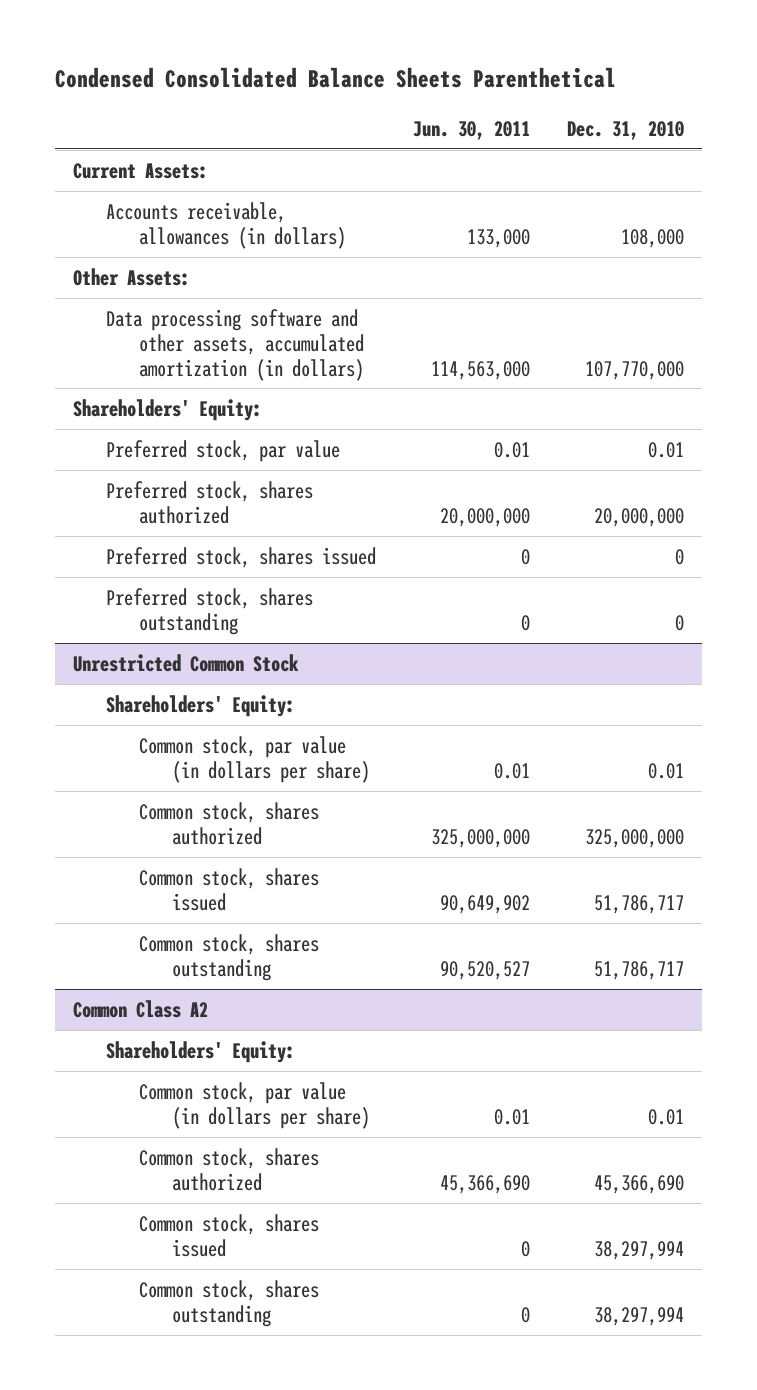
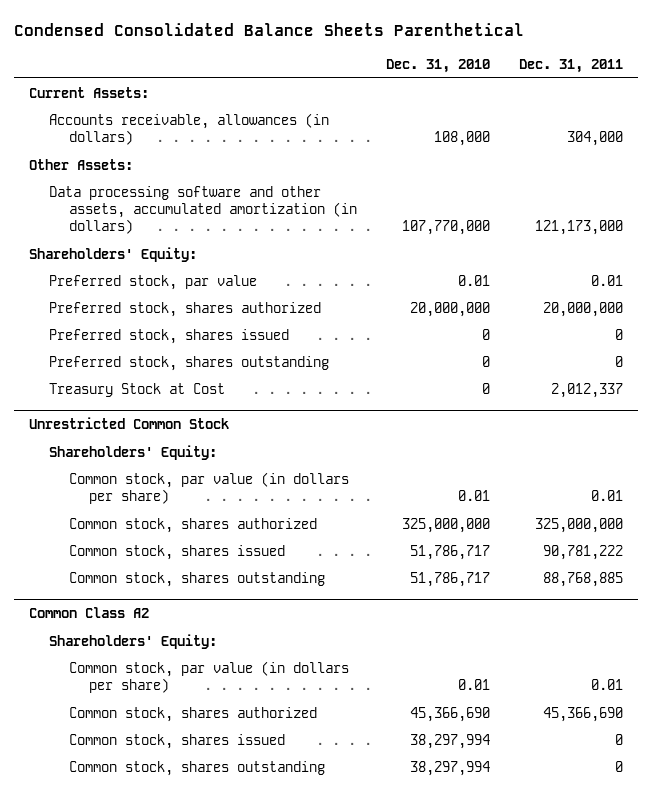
[412,120,530,140] Jun. 30, 2011 -> none
none -> [519,58,624,73] Dec. 31, 2011
none -> [48,382,225,397] Treasury Stock at Cost

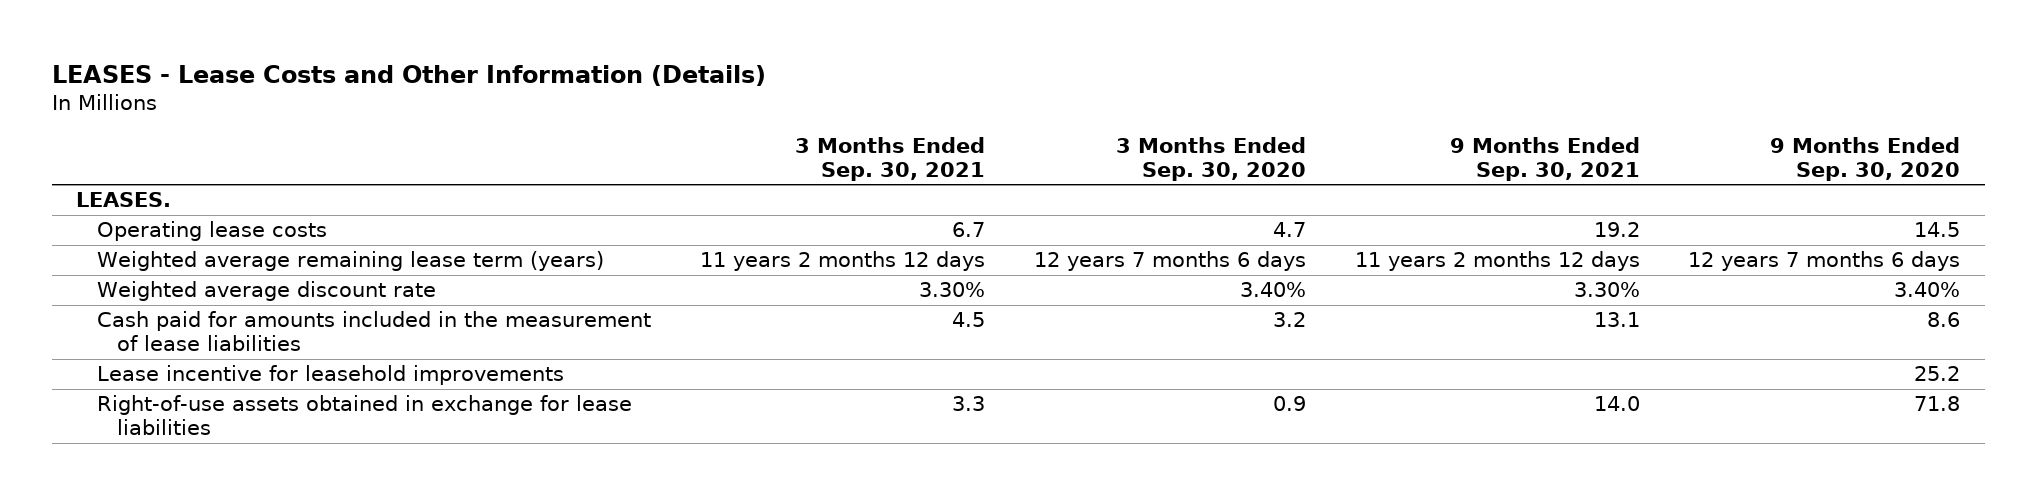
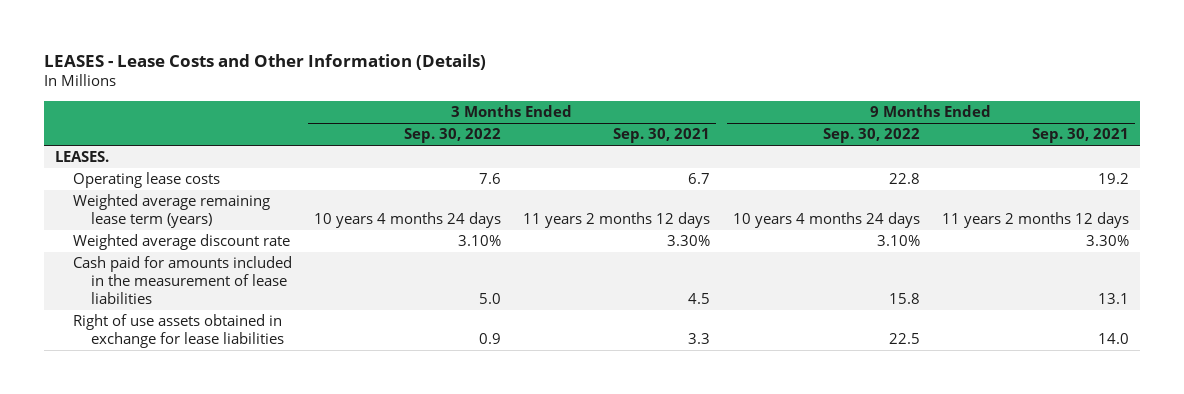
[1115,137,1306,181] 3 Months Ended Sep. 30, 2020 -> none
[1770,137,1961,181] 9 Months Ended Sep. 30, 2020 -> none
none -> [404,128,502,144] Sep. 30, 2022
none -> [822,128,920,144] Sep. 30, 2022
[96,365,564,386] Lease incentive for leasehold improvements -> none
[96,395,632,436] Right-of-use assets obtained in exchange for lease liabilities -> [72,314,284,349] Right of use assets obtained in exchange for lease liabilities

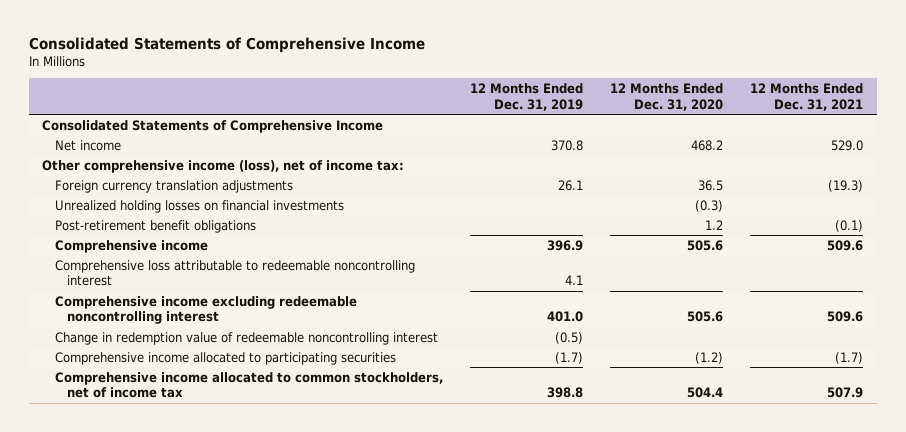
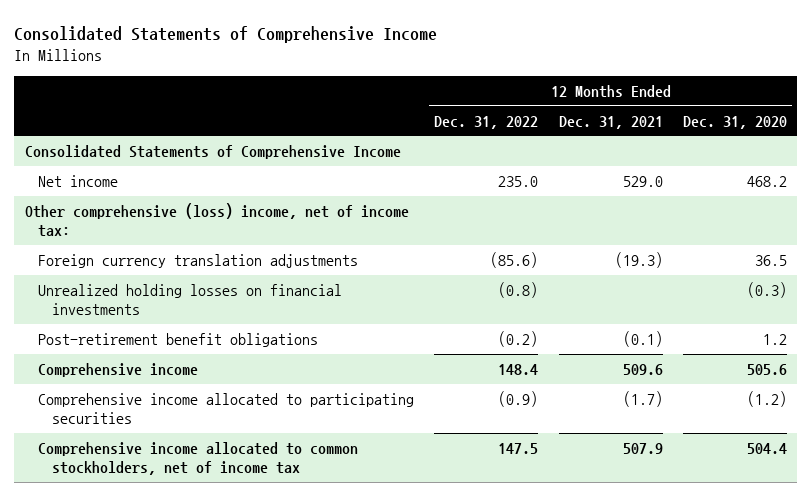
[470,82,584,111] 12 Months Ended Dec. 31, 2019 -> none
none -> [434,115,539,129] Dec. 31, 2022
[42,159,405,173] Other comprehensive income (loss), net of income tax: -> [24,202,409,237] Other comprehensive (loss) income, net of income tax:
[54,259,415,287] Comprehensive loss attributable to redeemable noncontrolling interest -> none
[54,295,357,325] Comprehensive income excluding redeemable noncontrolling interest -> none
[54,331,438,345] Change in redemption value of redeemable noncontrolling interest -> none

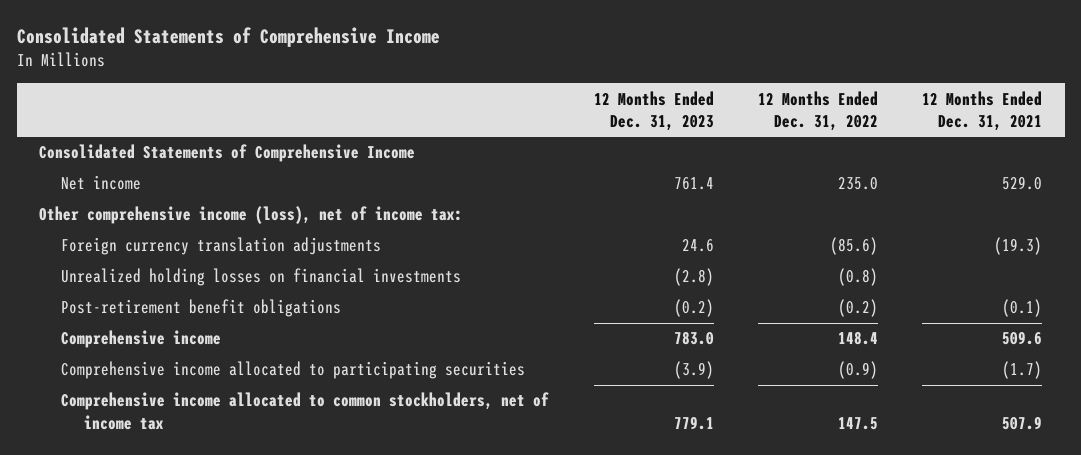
[683,115,788,129] Dec. 31, 2020 -> none
none -> [593,90,714,132] 12 Months Ended Dec. 31, 2023
[24,202,409,237] Other comprehensive (loss) income, net of income tax: -> [38,206,463,225] Other comprehensive income (loss), net of income tax:

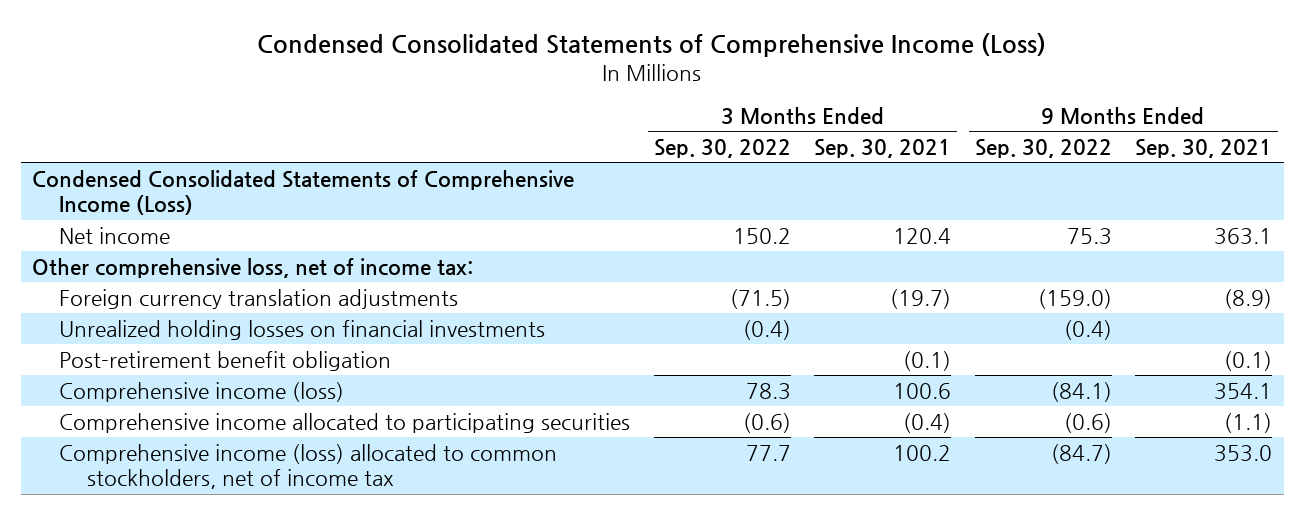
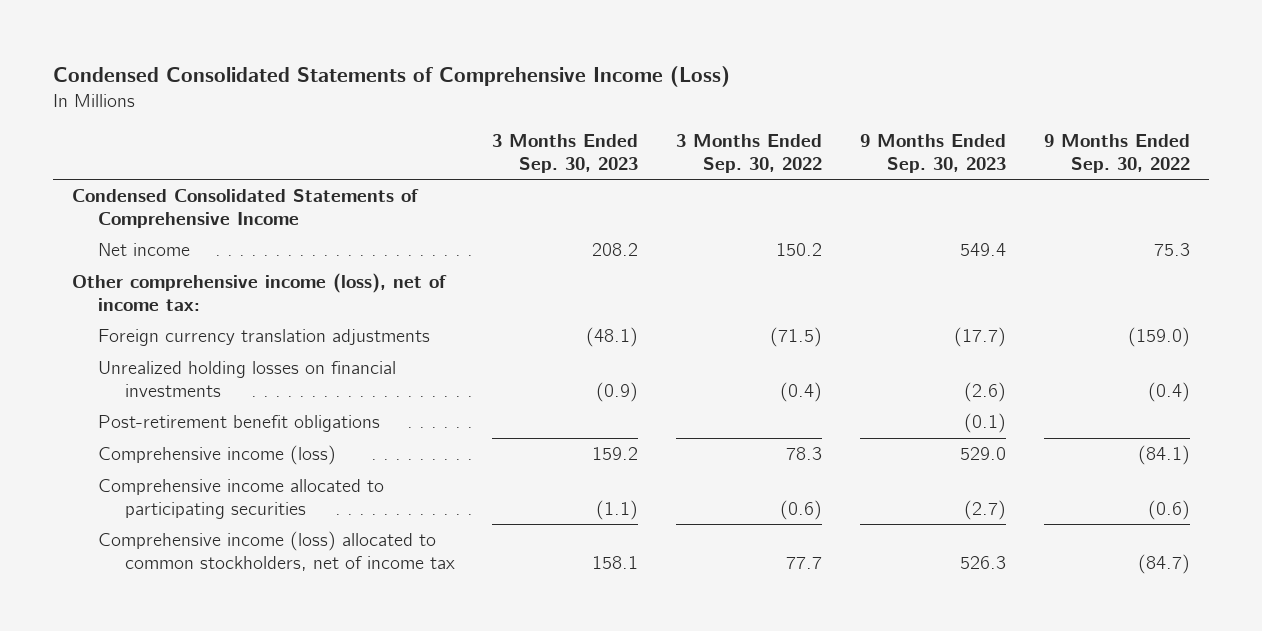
[814,138,952,158] Sep. 30, 2021 -> none
[1134,138,1272,158] Sep. 30, 2021 -> none
none -> [492,134,639,173] 3 Months Ended Sep. 30, 2023
none -> [860,134,1007,173] 9 Months Ended Sep. 30, 2023
[32,169,575,216] Condensed Consolidated Statements of Comprehensive Income (Loss) -> [72,189,420,228] Condensed Consolidated Statements of Comprehensive Income
[32,257,474,278] Other comprehensive loss, net of income tax: -> [72,273,448,311] Other comprehensive income (loss), net of income tax:
[59,350,392,371] Post-retirement benefit obligation -> [98,415,381,433] Post-retirement benefit obligations

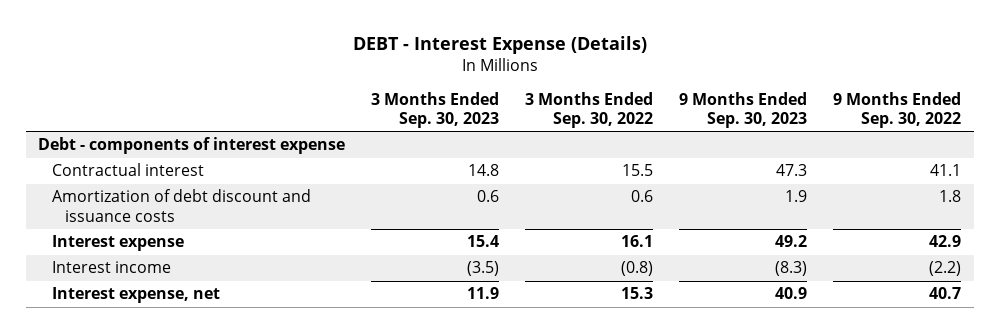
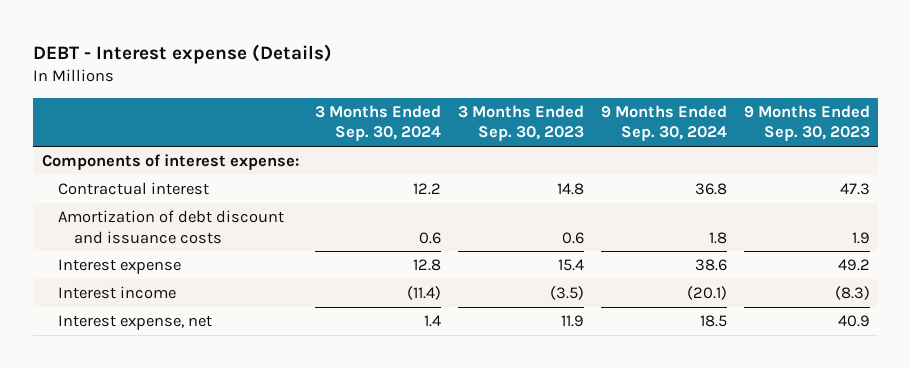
[352,35,647,54] DEBT - Interest Expense (Details) -> [33,43,333,64] DEBT - Interest expense (Details)
[525,91,654,128] 3 Months Ended Sep. 30, 2022 -> none
[833,91,962,128] 9 Months Ended Sep. 30, 2022 -> none
none -> [315,104,442,142] 3 Months Ended Sep. 30, 2024
none -> [600,104,727,142] 9 Months Ended Sep. 30, 2024
[38,137,346,155] Debt - components of interest expense -> [41,154,299,171] Components of interest expense:

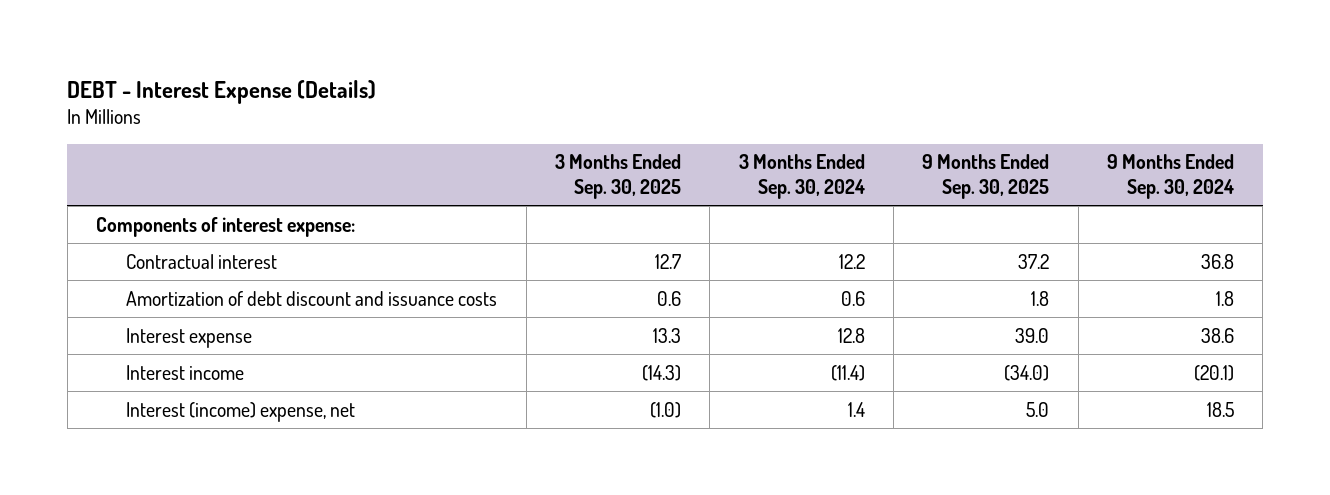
[33,43,333,64] DEBT - Interest expense (Details) -> [67,79,377,104] DEBT - Interest Expense (Details)
[458,104,585,142] 3 Months Ended Sep. 30, 2023 -> none
[743,104,870,142] 9 Months Ended Sep. 30, 2023 -> none
none -> [555,154,682,200] 3 Months Ended Sep. 30, 2025
none -> [922,154,1050,200] 9 Months Ended Sep. 30, 2025
[57,315,212,331] Interest expense, net -> [126,401,356,422] Interest (income) expense, net

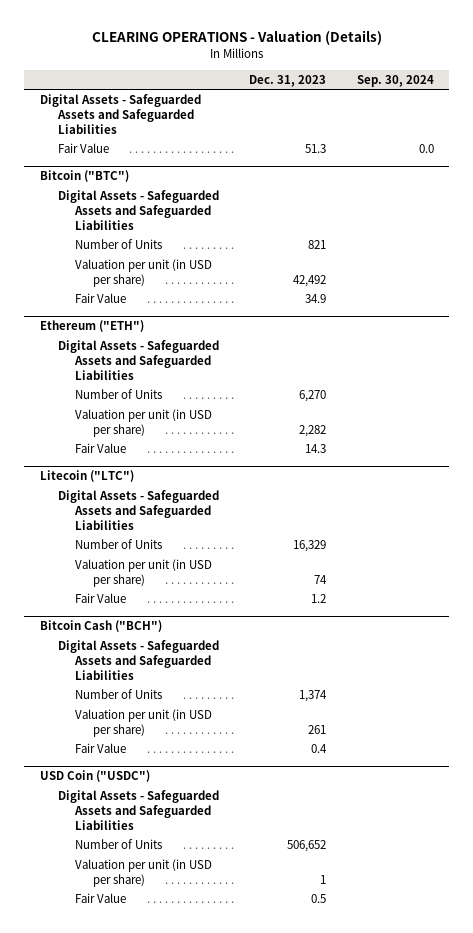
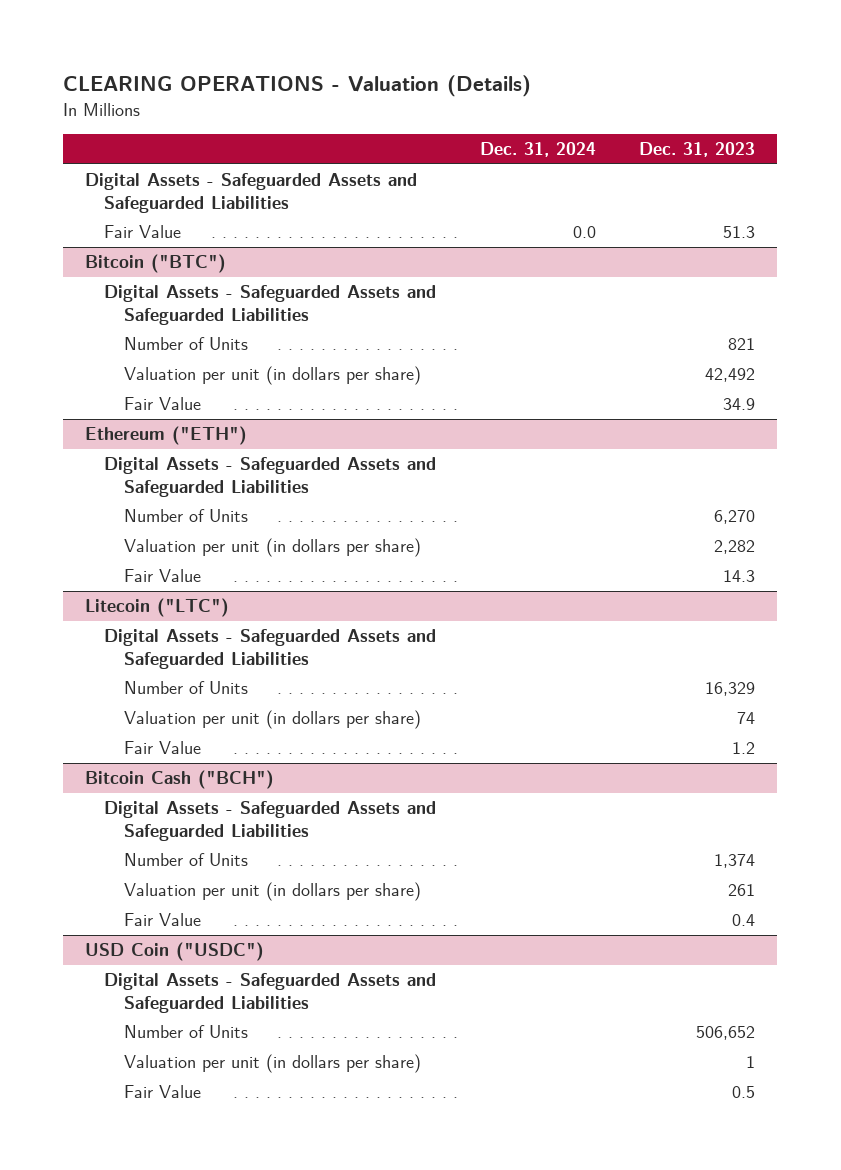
[356,74,434,87] Sep. 30, 2024 -> none
none -> [479,142,596,158] Dec. 31, 2024
[75,259,213,287] Valuation per unit (in USD per share) -> [123,366,421,386] Valuation per unit (in dollars per share)
[75,409,213,437] Valuation per unit (in USD per share) -> [123,538,421,558] Valuation per unit (in dollars per share)
[75,559,213,587] Valuation per unit (in USD per share) -> [123,710,421,730] Valuation per unit (in dollars per share)
[75,709,213,737] Valuation per unit (in USD per share) -> [123,882,421,902] Valuation per unit (in dollars per share)
[75,859,213,887] Valuation per unit (in USD per share) -> [123,1054,421,1074] Valuation per unit (in dollars per share)

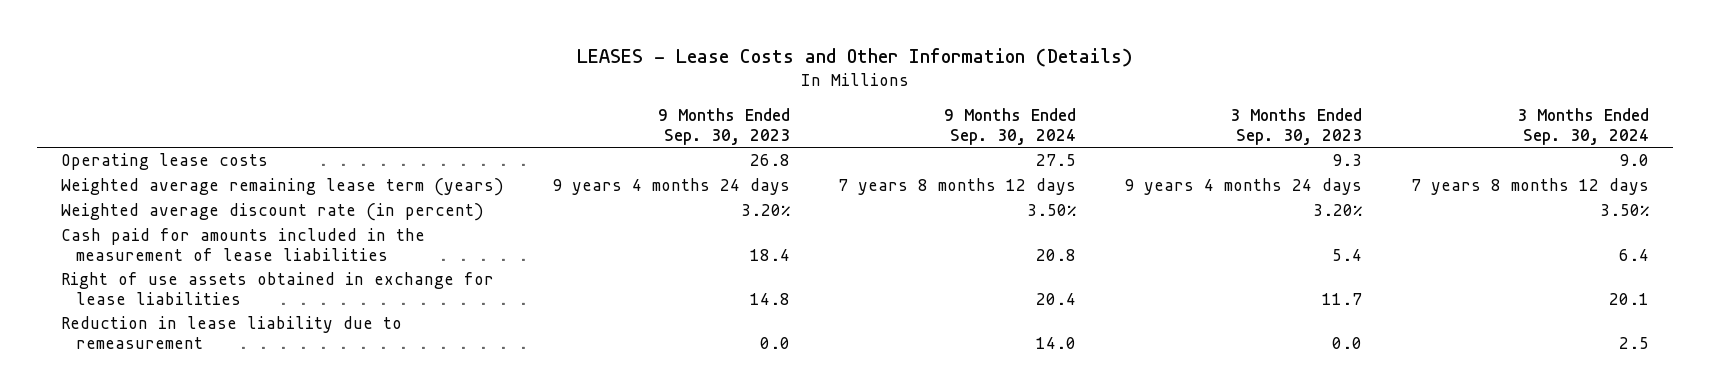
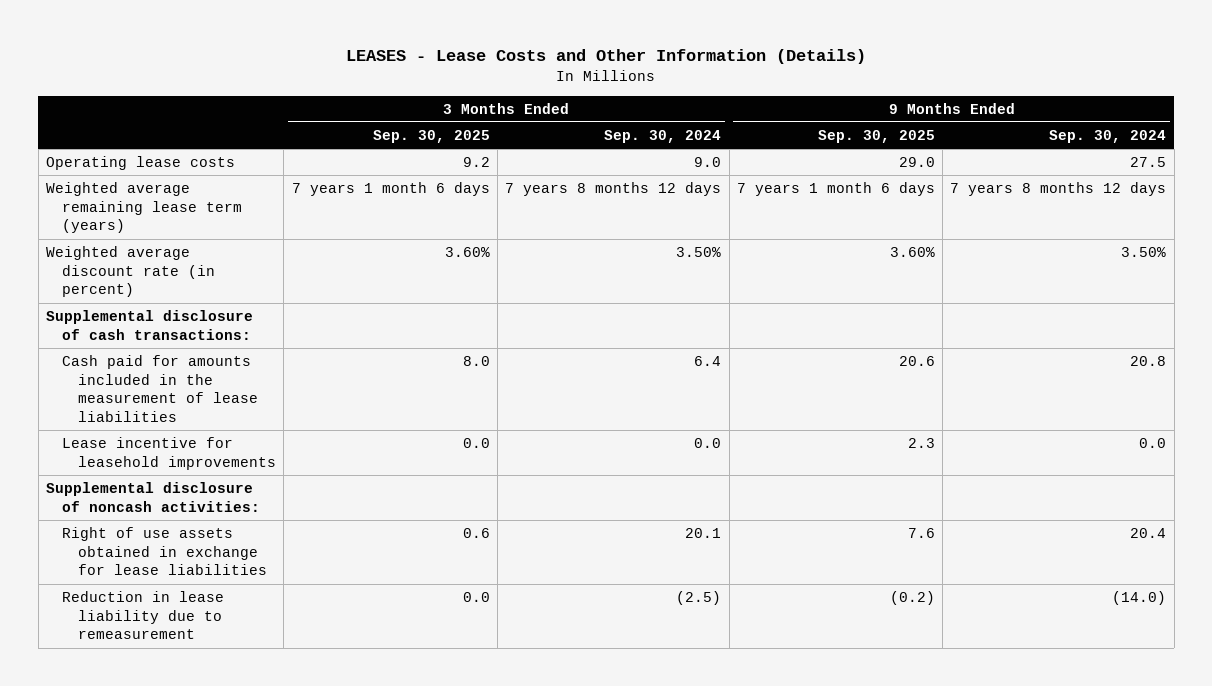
[657,108,790,145] 9 Months Ended Sep. 30, 2023 -> none
[1230,108,1363,145] 3 Months Ended Sep. 30, 2023 -> none
none -> [372,129,490,143] Sep. 30, 2025
none -> [817,129,935,143] Sep. 30, 2025
none -> [45,310,253,340] Supplemental disclosure of cash transactions:
none -> [61,437,277,470] Lease incentive for leasehold improvements
none -> [45,482,260,512] Supplemental disclosure of noncash activities:
[1036,336,1077,349] 14.0 -> [1112,591,1167,606] (14.0)
[1618,336,1649,349] 2.5 -> [676,591,722,606] (2.5)

